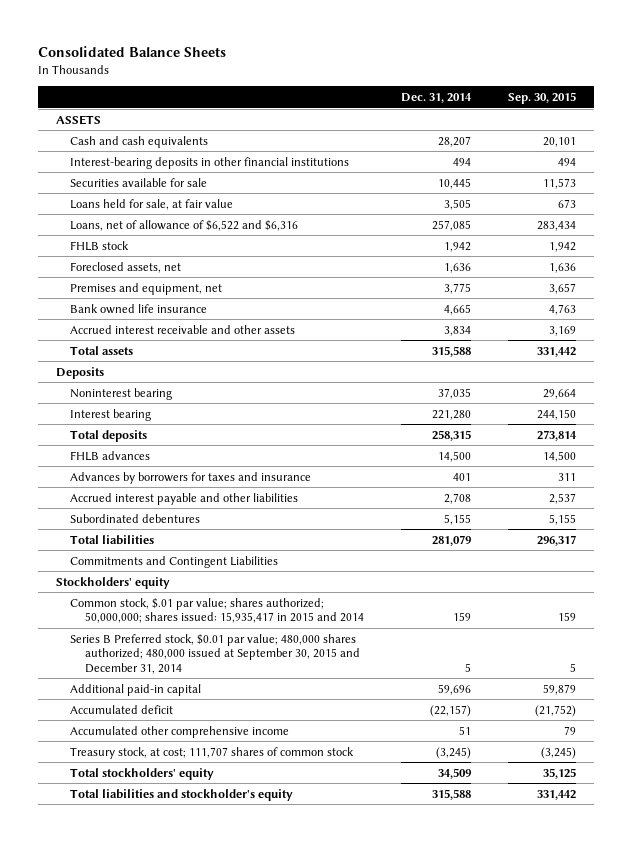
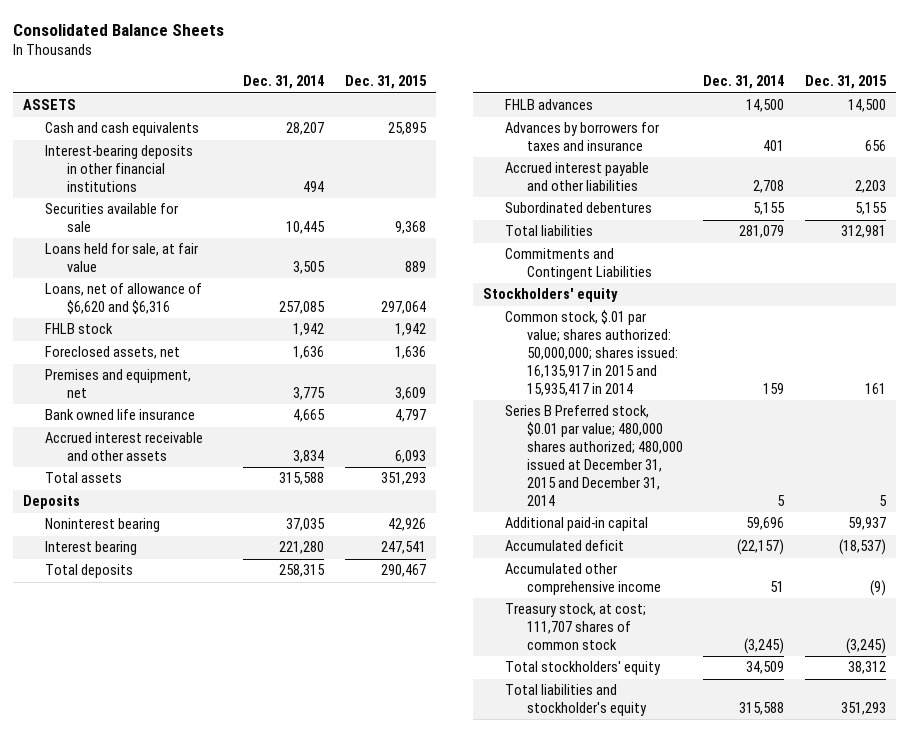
[507,92,576,105] Sep. 30, 2015 -> none
none -> [344,75,427,90] Dec. 31, 2015
[70,219,299,231] Loans, net of allowance of $6,522 and $6,316 -> [45,283,203,315] Loans, net of allowance of $6,620 and $6,316
[70,597,364,624] Common stock, $.01 par value; shares authorized; 50,000,000; shares issued: 15,935,417 in 2015 and 2014 -> [504,310,678,396] Common stock, $.01 par value; shares authorized: 50,000,000; shares issued: 16,135,917 in 2015 and 15,935,417 in 2014
[70,633,360,674] Series B Preferred stock, $0.01 par value; 480,000 shares authorized; 480,000 issued at September 30, 2015 and December 31, 2014 -> [504,405,683,506] Series B Preferred stock, $0.01 par value; 480,000 shares authorized; 480,000 issued at December 31, 2015 and December 31, 2014

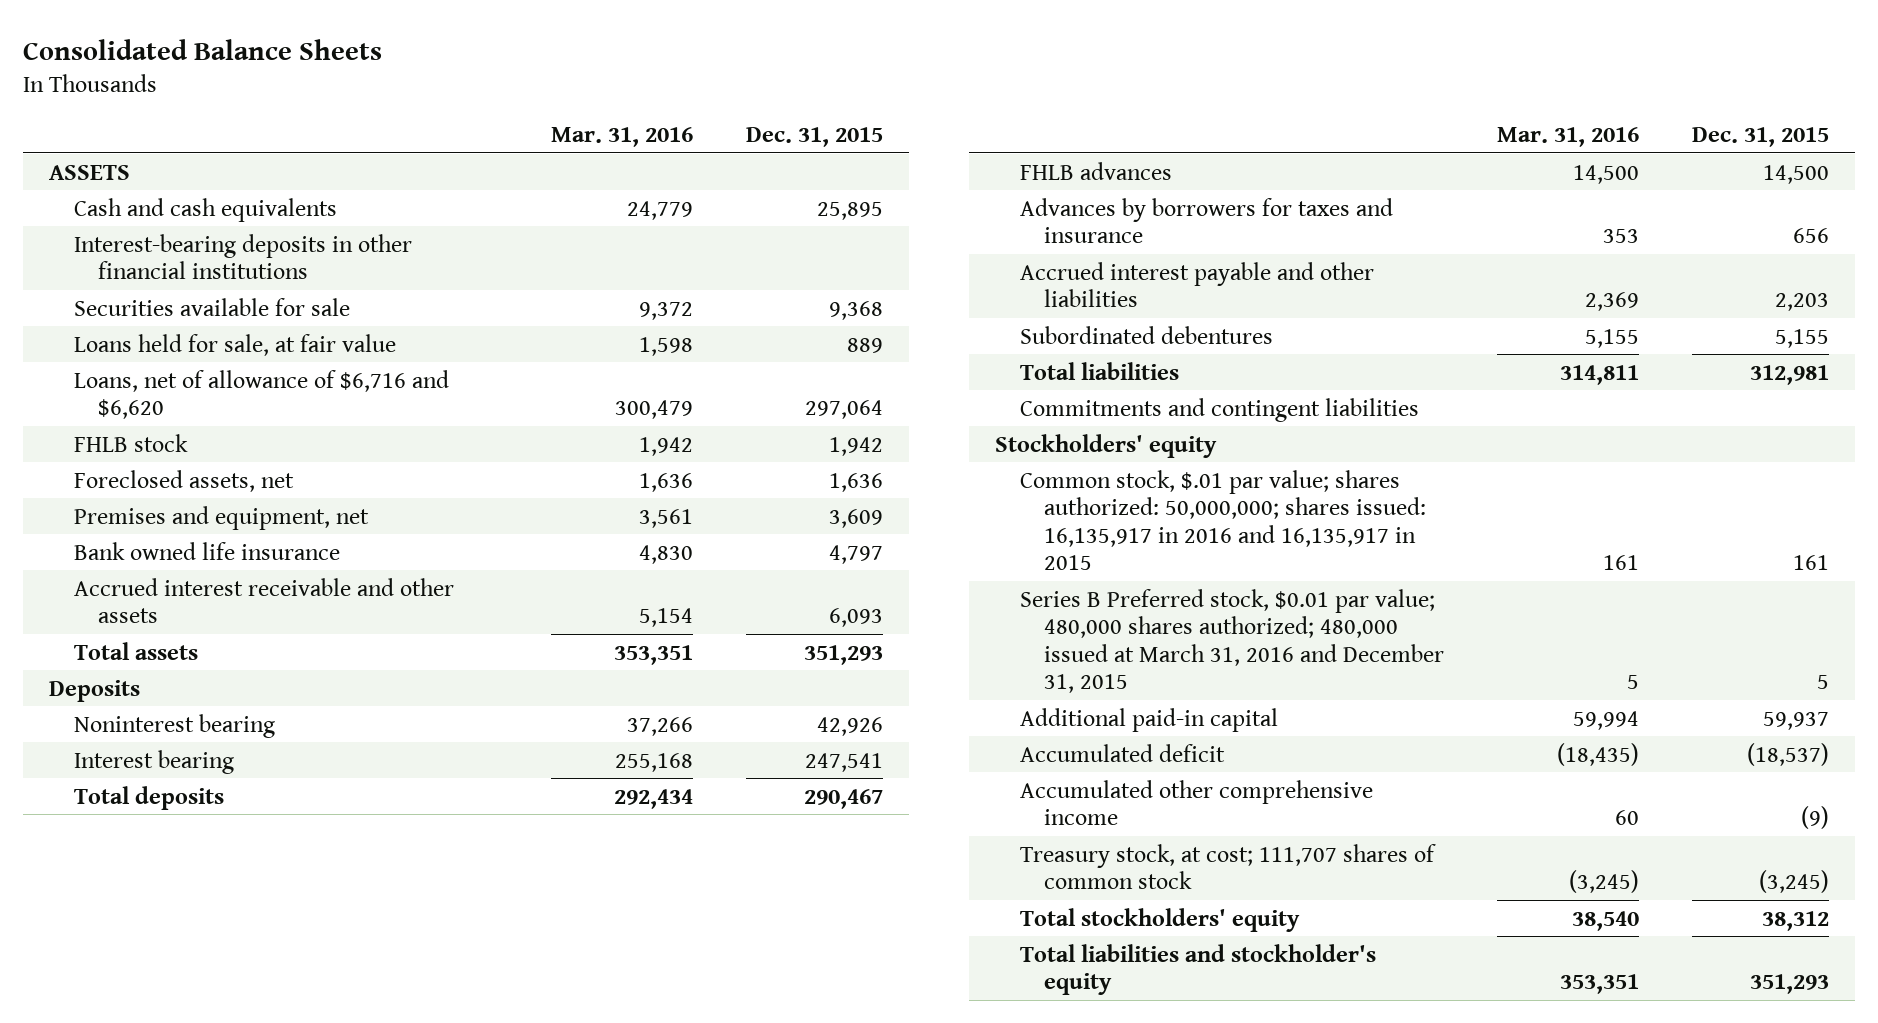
[243,75,325,90] Dec. 31, 2014 -> none
none -> [551,126,694,147] Mar. 31, 2016
[45,283,203,315] Loans, net of allowance of $6,620 and $6,316 -> [73,369,449,420] Loans, net of allowance of $6,716 and $6,620
[504,248,652,281] Commitments and Contingent Liabilities -> [1019,397,1419,422] Commitments and contingent liabilities
[504,310,678,396] Common stock, $.01 par value; shares authorized: 50,000,000; shares issued: 16,135,917 in 2015 and 15,935,417 in 2014 -> [1019,469,1427,571] Common stock, $.01 par value; shares authorized: 50,000,000; shares issued: 16,135,917 in 2016 and 16,135,917 in 2015
[504,405,683,506] Series B Preferred stock, $0.01 par value; 480,000 shares authorized; 480,000 issued at December 31, 2015 and December 31, 2014 -> [1019,588,1445,694] Series B Preferred stock, $0.01 par value; 480,000 shares authorized; 480,000 issued at March 31, 2016 and December 31, 2015

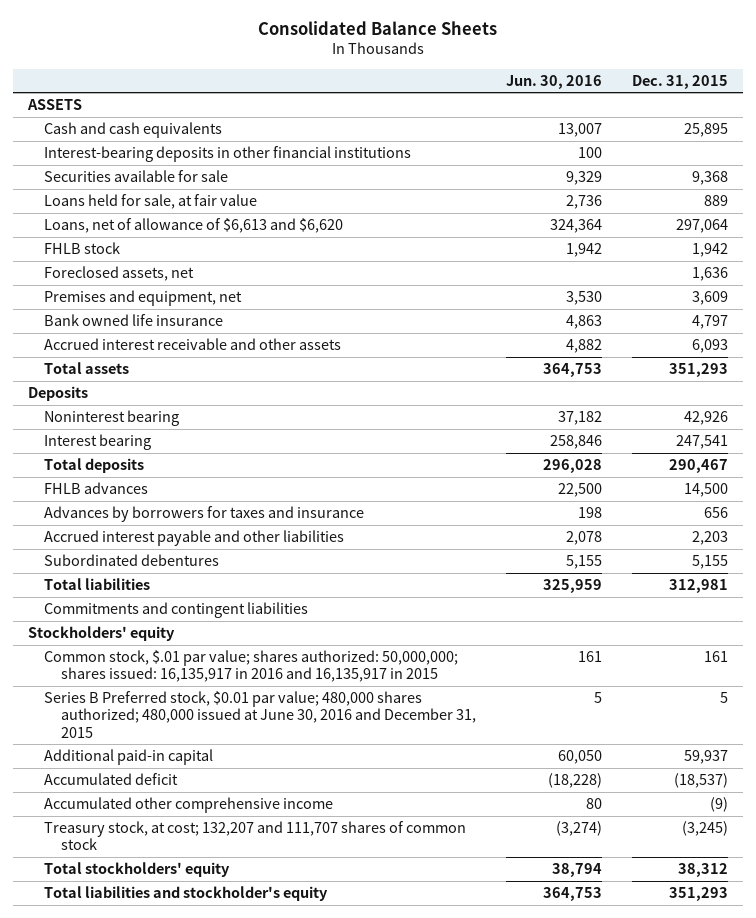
[551,126,694,147] Mar. 31, 2016 -> none
none -> [505,74,602,89] Jun. 30, 2016
[73,369,449,420] Loans, net of allowance of $6,716 and $6,620 -> [44,218,344,234] Loans, net of allowance of $6,613 and $6,620
[1019,588,1445,694] Series B Preferred stock, $0.01 par value; 480,000 shares authorized; 480,000 issued at March 31, 2016 and December 31, 2015 -> [44,691,476,738] Series B Preferred stock, $0.01 par value; 480,000 shares authorized; 480,000 issued at June 30, 2016 and December 31, 2015
[1019,843,1436,890] Treasury stock, at cost; 111,707 shares of common stock -> [44,821,467,851] Treasury stock, at cost; 132,207 and 111,707 shares of common stock

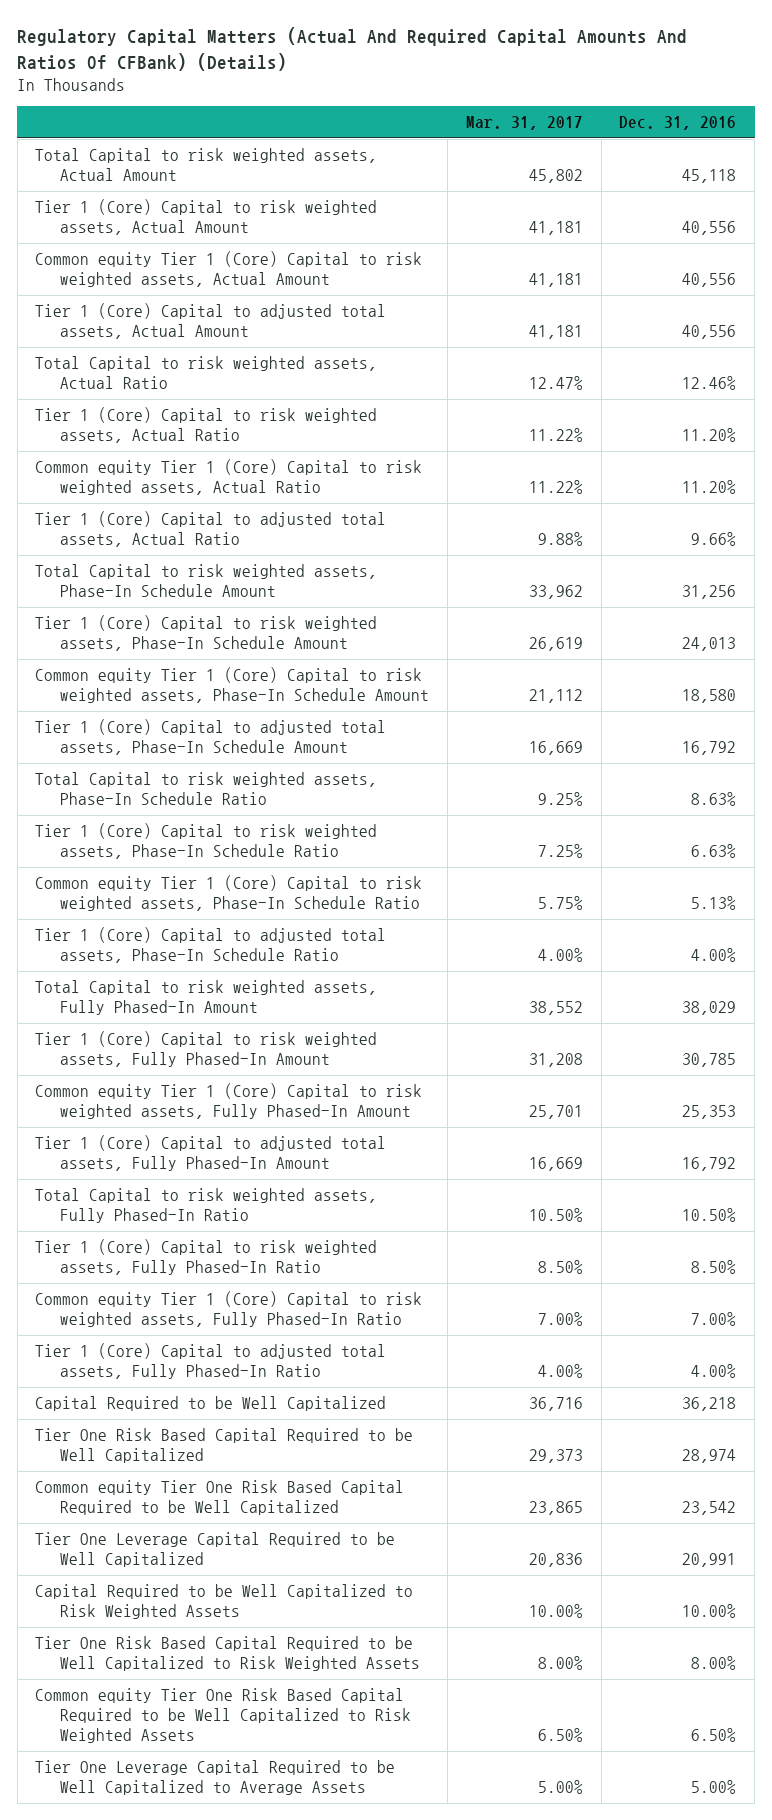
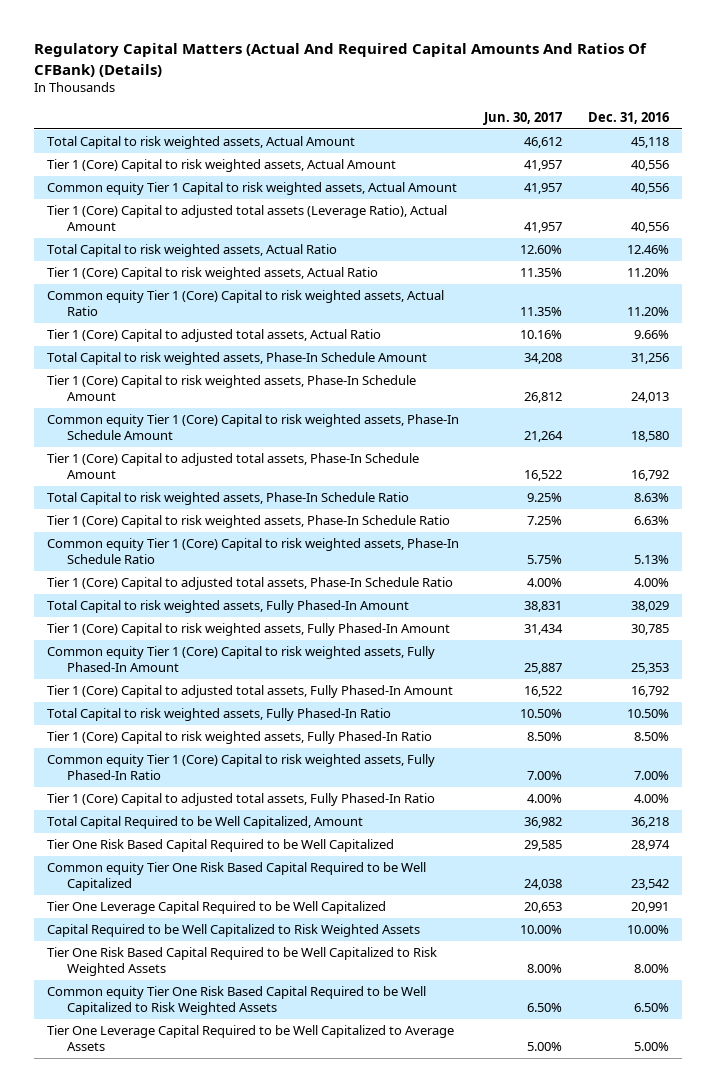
[465,116,583,131] Mar. 31, 2017 -> none
none -> [483,111,563,125] Jun. 30, 2017
[35,251,423,288] Common equity Tier 1 (Core) Capital to risk weighted assets, Actual Amount -> [46,182,457,196] Common equity Tier 1 Capital to risk weighted assets, Actual Amount
[35,303,387,340] Tier 1 (Core) Capital to adjusted total assets, Actual Amount -> [46,205,447,231] Tier 1 (Core) Capital to adjusted total assets (Leverage Ratio), Actual Amount
[35,1396,387,1412] Capital Required to be Well Capitalized -> [46,816,363,830] Total Capital Required to be Well Capitalized, Amount

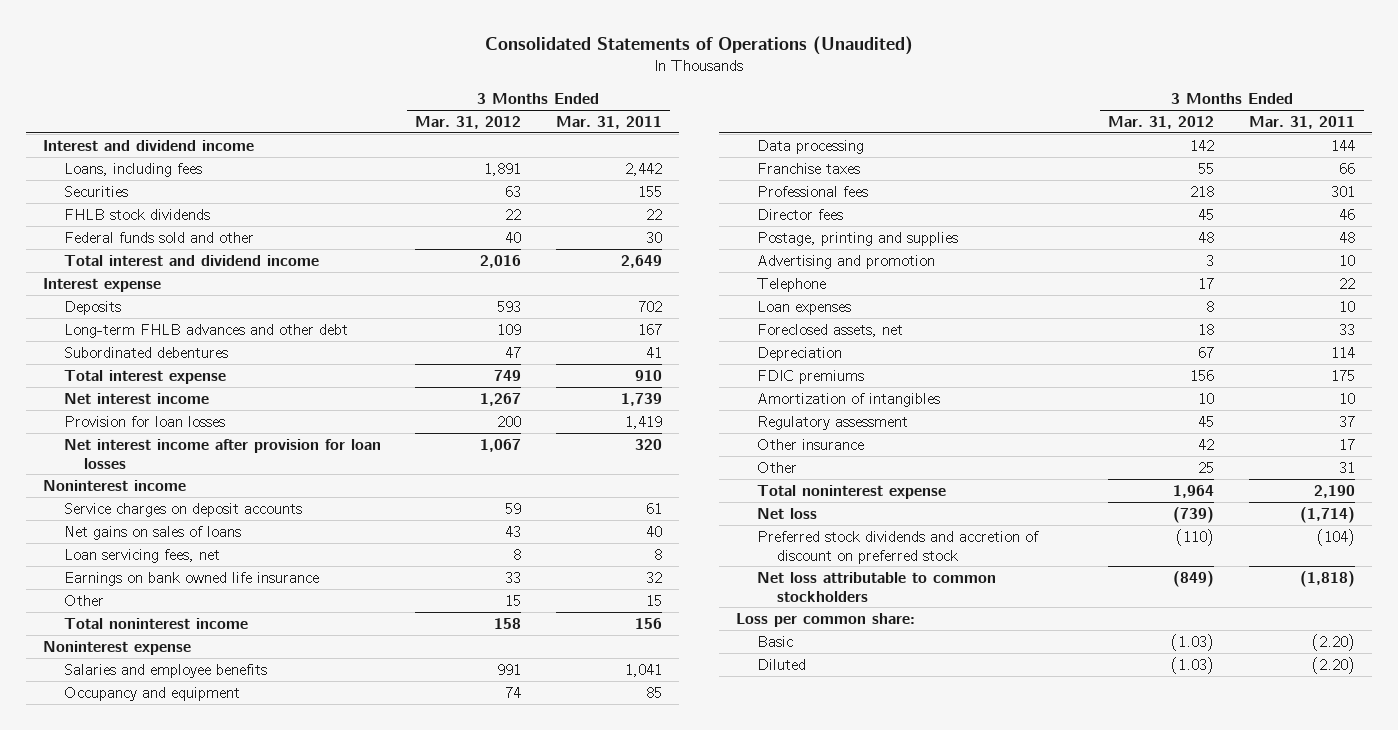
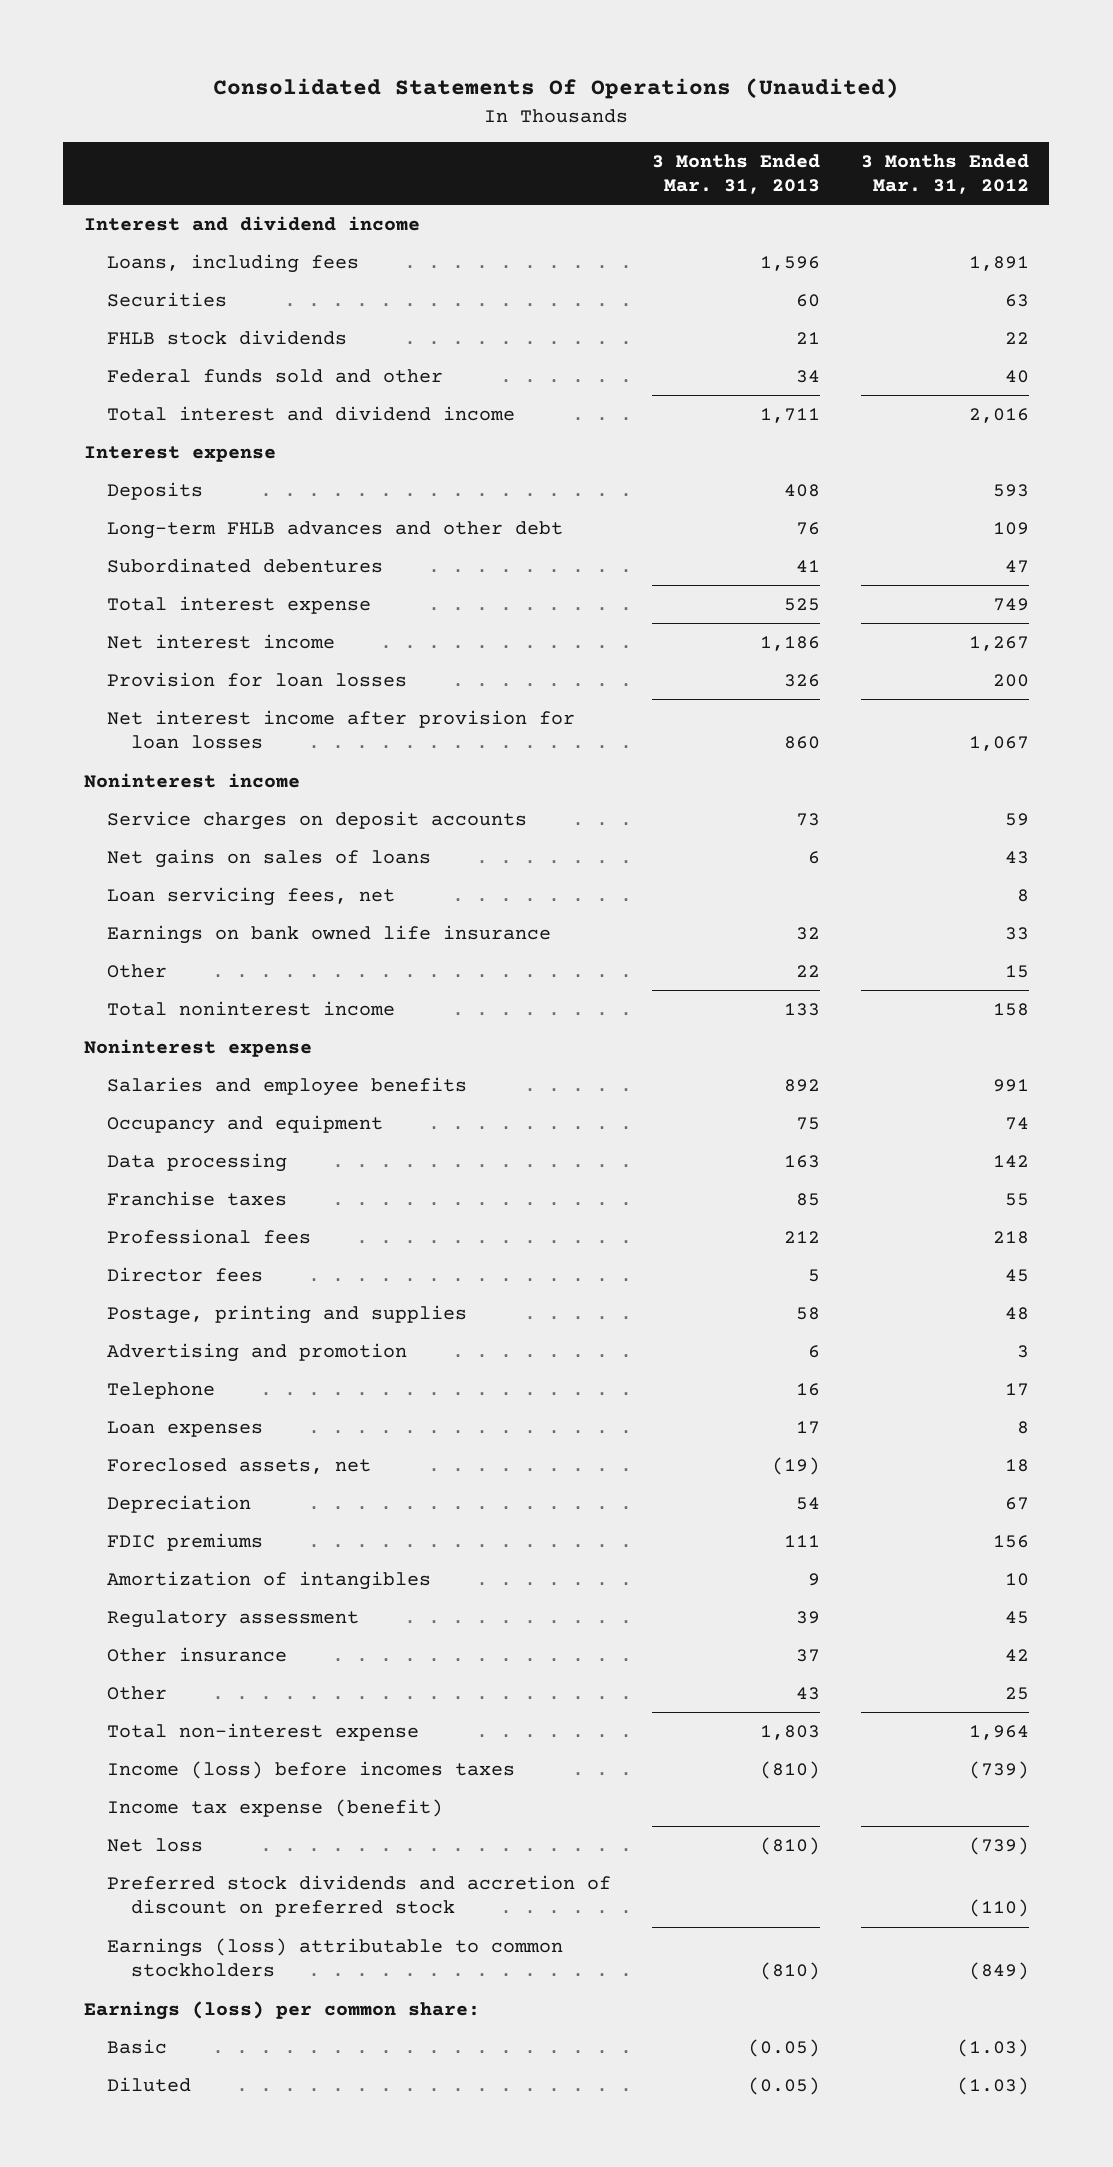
[484,36,913,56] Consolidated Statements of Operations (Unaudited) -> [213,78,900,100] Consolidated Statements Of Operations (Unaudited)
[555,115,662,129] Mar. 31, 2011 -> none
none -> [652,153,821,195] 3 Months Ended Mar. 31, 2013
[756,484,946,499] Total noninterest expense -> [107,1723,420,1742] Total non-interest expense
none -> [107,1761,516,1780] Income (loss) before incomes taxes
none -> [107,1799,444,1818] Income tax expense (benefit)
[756,571,996,602] Net loss attributable to common stockholders -> [107,1938,564,1978] Earnings (loss) attributable to common stockholders
[735,612,915,627] Loss per common share: -> [83,2001,480,2021] Earnings (loss) per common share:

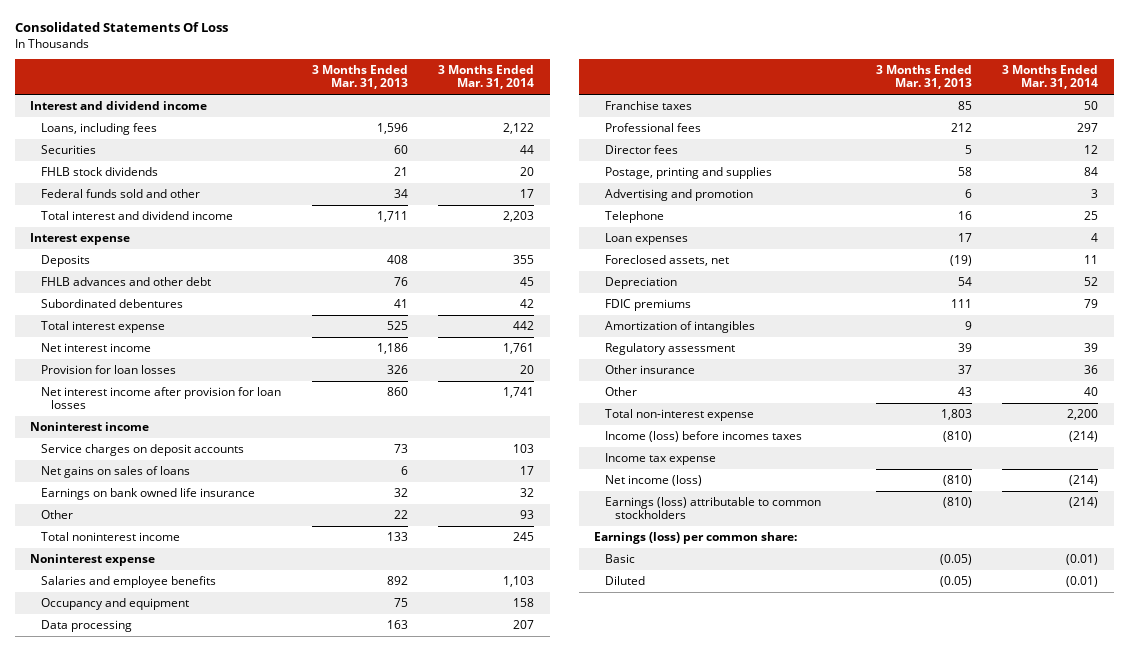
[213,78,900,100] Consolidated Statements Of Operations (Unaudited) -> [14,22,228,33] Consolidated Statements Of Loss
[861,153,1030,195] 3 Months Ended Mar. 31, 2012 -> none
none -> [438,65,535,90] 3 Months Ended Mar. 31, 2014
[107,521,564,540] Long-term FHLB advances and other debt -> [40,276,211,286] FHLB advances and other debt
[107,887,396,907] Loan servicing fees, net -> none
[107,1875,612,1918] Preferred stock dividends and accretion of discount on preferred stock -> none
[107,1799,444,1818] Income tax expense (benefit) -> [604,452,716,465] Income tax expense
[107,1838,204,1853] Net loss -> [604,474,702,486] Net income (loss)

